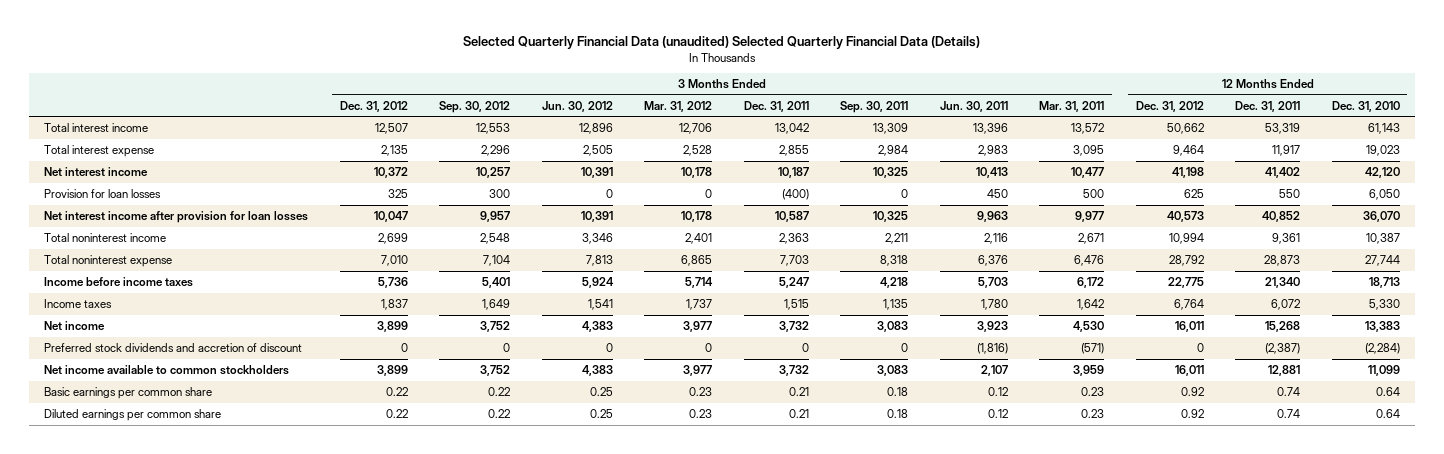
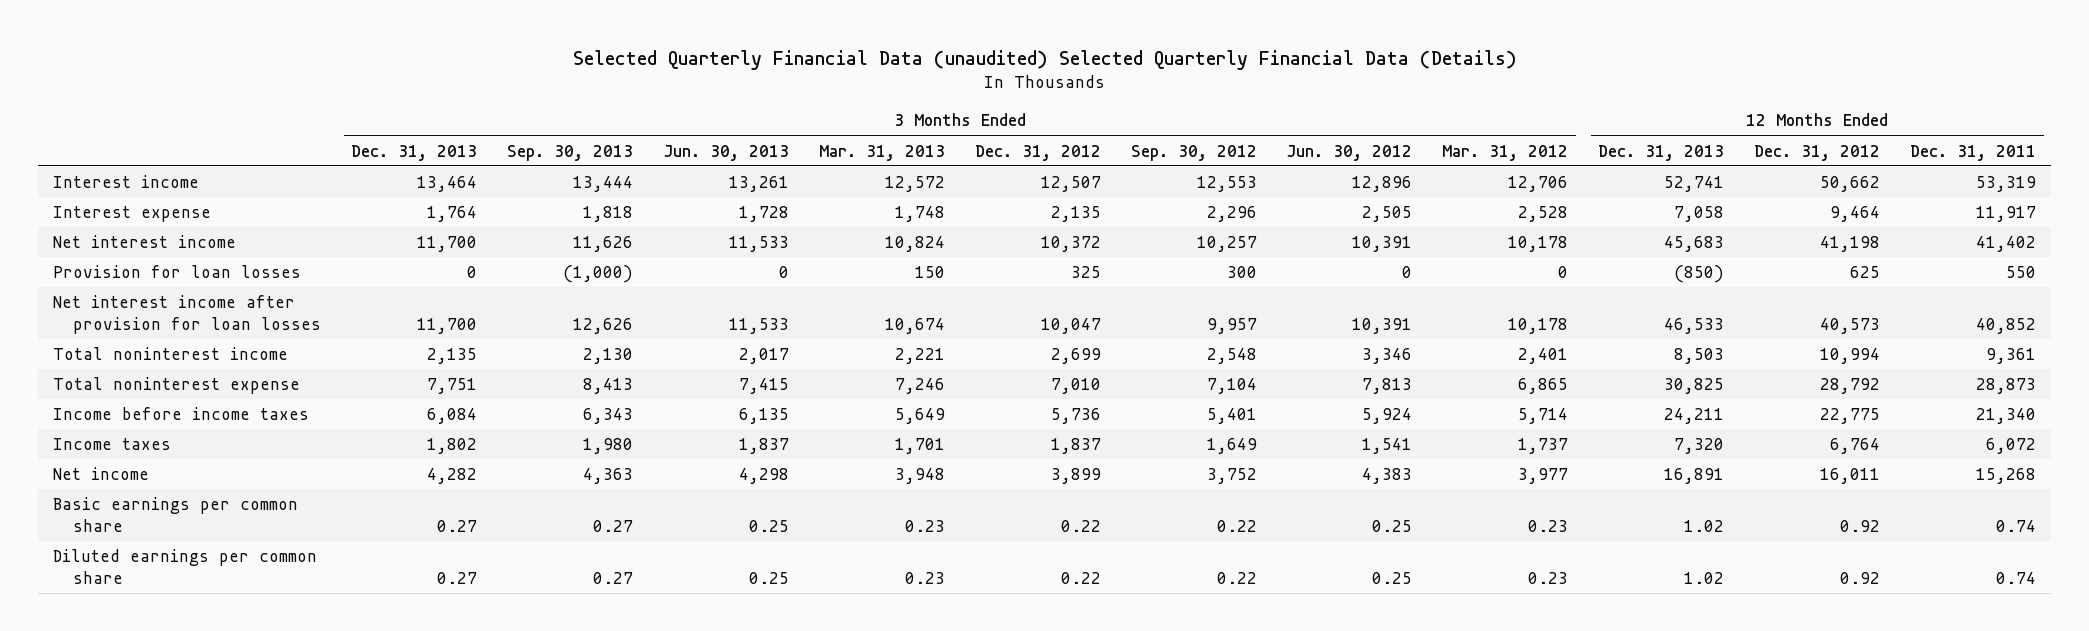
[743,100,809,112] Dec. 31, 2011 -> none
[840,100,909,113] Sep. 30, 2011 -> none
[939,100,1008,112] Jun. 30, 2011 -> none
[1039,100,1105,112] Mar. 31, 2011 -> none
[1331,100,1400,112] Dec. 31, 2010 -> none
none -> [351,144,478,161] Dec. 31, 2013
none -> [506,144,633,161] Sep. 30, 2013
none -> [662,144,789,161] Jun. 30, 2013
none -> [818,144,945,161] Mar. 31, 2013
none -> [1598,144,1725,161] Dec. 31, 2013
[44,122,149,132] Total interest income -> [53,175,200,189] Interest income
[44,144,155,157] Total interest expense -> [53,206,212,223] Interest expense
[44,342,303,352] Preferred stock dividends and accretion of discount -> none
[44,364,290,375] Net income available to common stockholders -> none

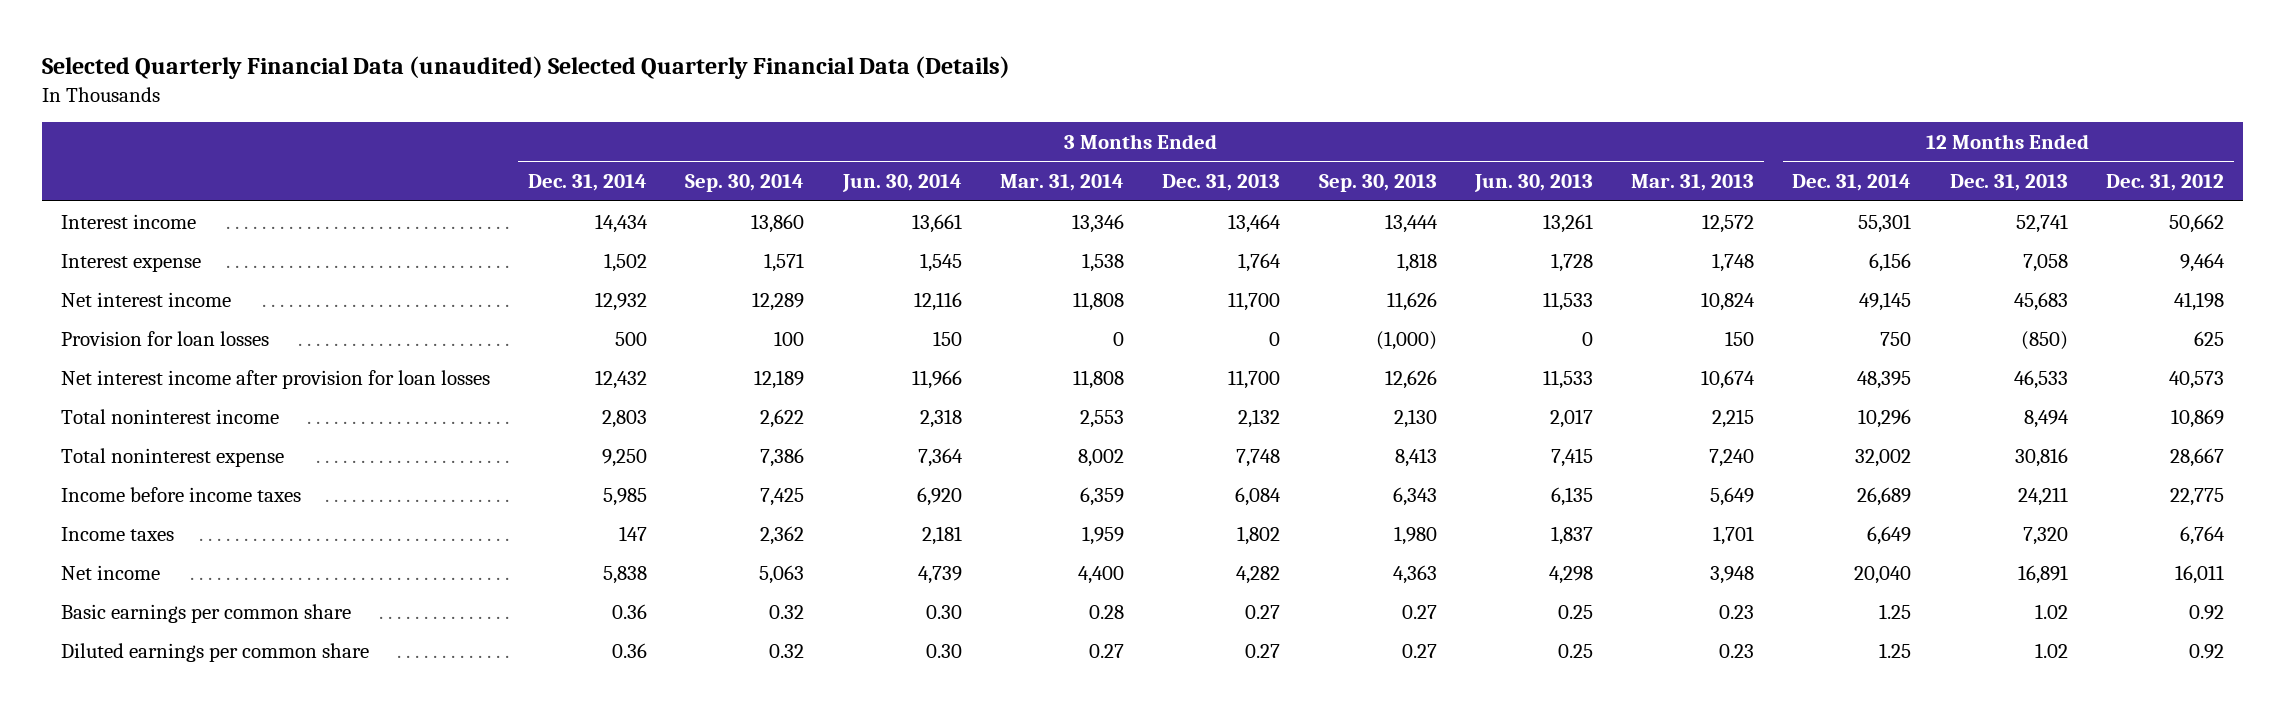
[974,144,1101,161] Dec. 31, 2012 -> none
[1130,144,1257,161] Sep. 30, 2012 -> none
[1286,144,1413,161] Jun. 30, 2012 -> none
[1442,144,1569,161] Mar. 31, 2012 -> none
[1910,144,2037,161] Dec. 31, 2011 -> none
none -> [527,174,647,192] Dec. 31, 2014
none -> [685,174,805,193] Sep. 30, 2014
none -> [841,174,962,193] Jun. 30, 2014
none -> [999,174,1124,192] Mar. 31, 2014
none -> [1792,174,1912,192] Dec. 31, 2014
[427,348,478,365] 2,135 -> [1238,408,1281,428] 2,132
[894,348,945,365] 2,221 -> [1712,408,1755,428] 2,215
[1674,348,1725,365] 8,503 -> [2023,409,2069,428] 8,494
[1820,348,1881,365] 10,994 -> [2171,408,2225,428] 10,869
[427,378,478,395] 7,751 -> [1236,448,1281,467] 7,748
[894,378,945,395] 7,246 -> [1709,448,1755,467] 7,240
[1664,378,1725,395] 30,825 -> [2014,447,2068,467] 30,816
[1820,378,1881,395] 28,792 -> [2170,447,2225,467] 28,667

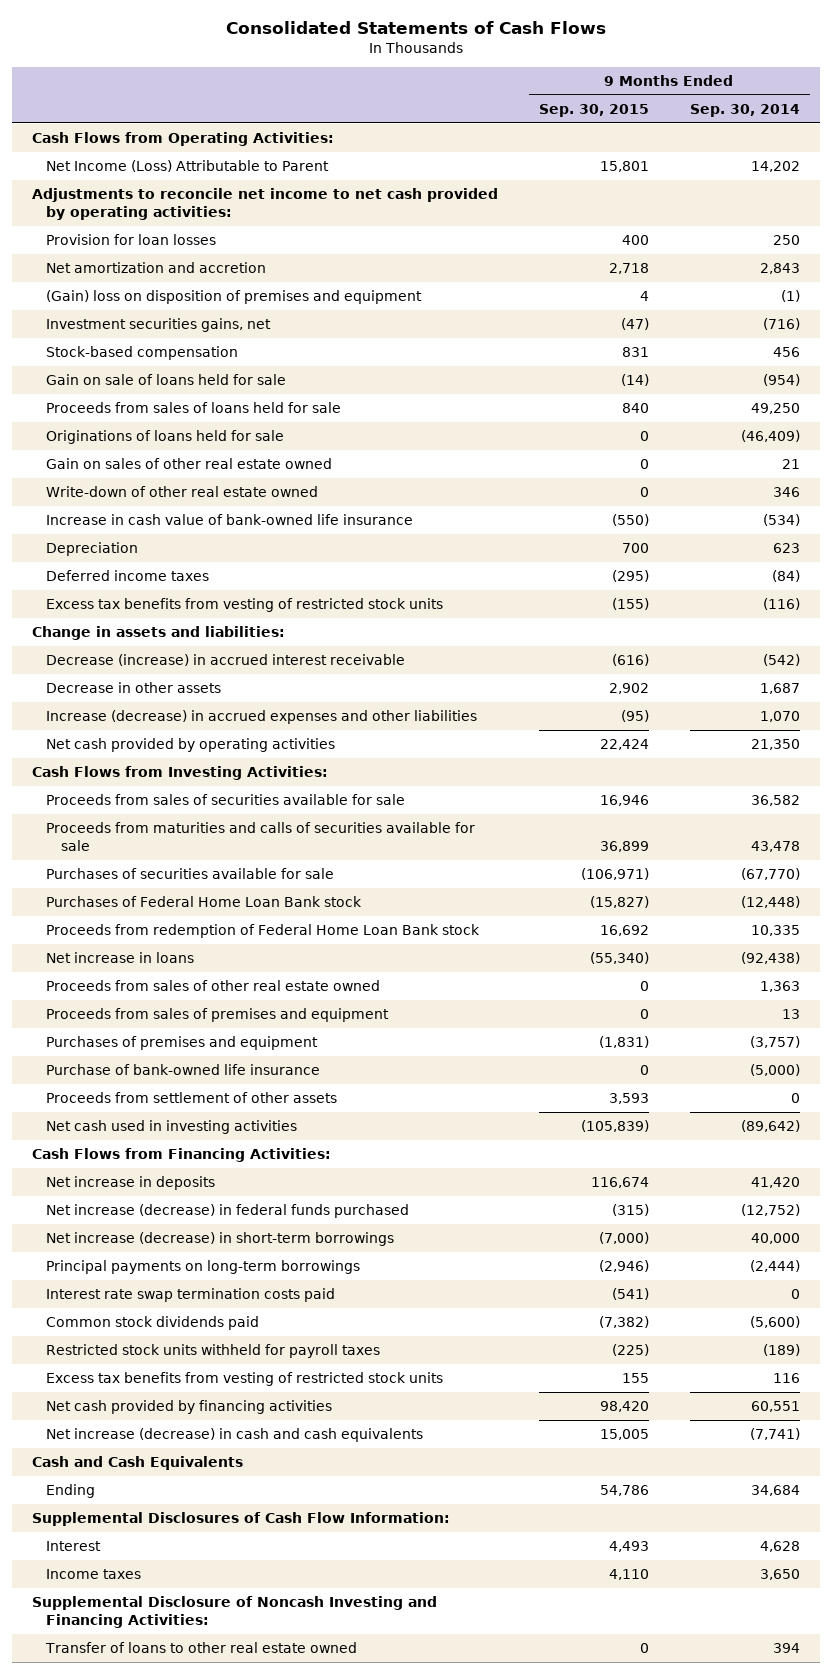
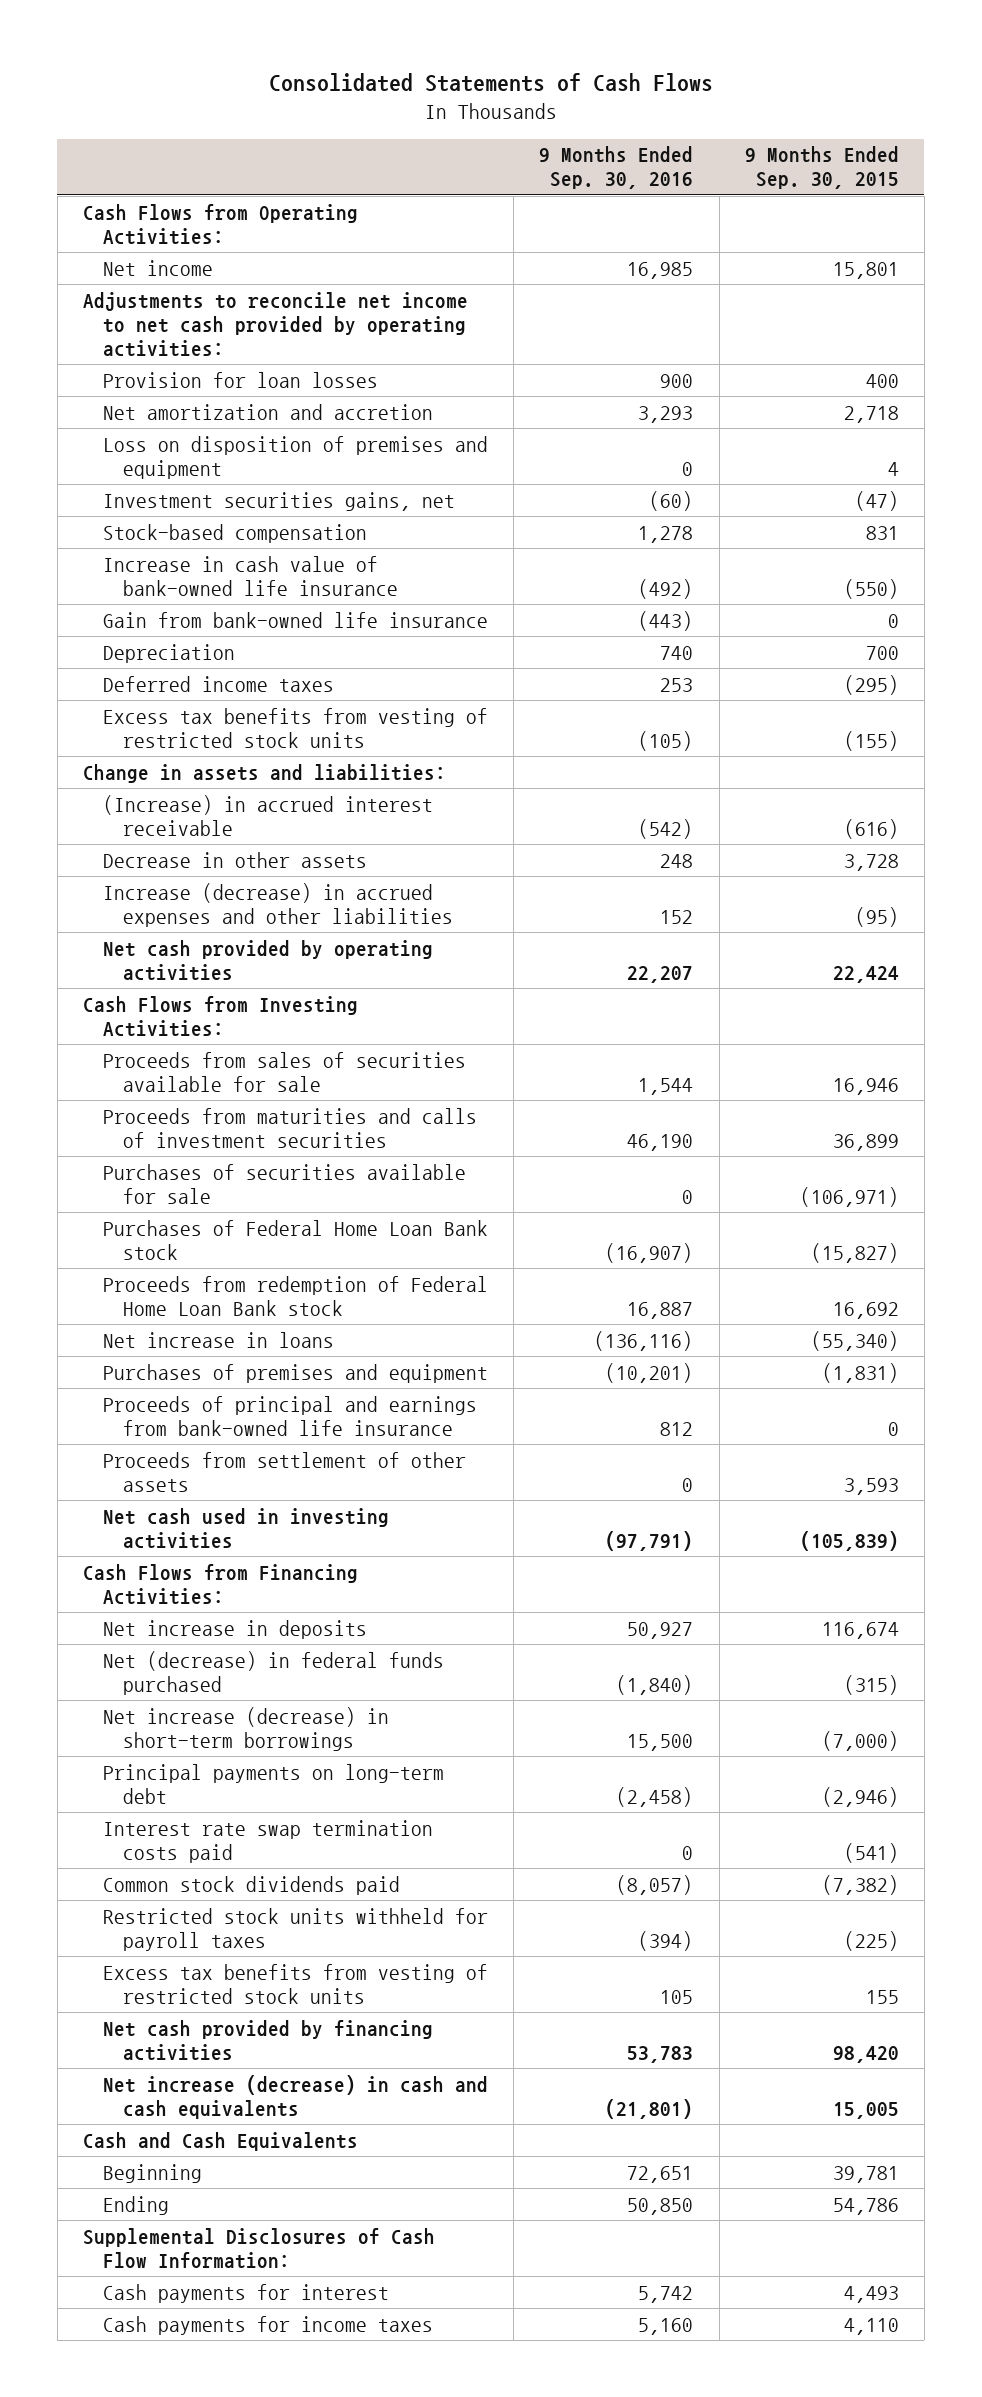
[689,103,800,117] Sep. 30, 2014 -> none
none -> [539,146,694,190] 9 Months Ended Sep. 30, 2016
[46,160,330,173] Net Income (Loss) Attributable to Parent -> [103,259,214,276] Net income
[46,290,423,305] (Gain) loss on disposition of premises and equipment -> [103,435,489,479] Loss on disposition of premises and equipment
[46,374,287,386] Gain on sale of loans held for sale -> none
[46,402,342,414] Proceeds from sales of loans held for sale -> none
[46,430,285,445] Originations of loans held for sale -> none
[46,458,333,470] Gain on sales of other real estate owned -> none
[46,486,319,498] Write-down of other real estate owned -> none
none -> [103,611,489,628] Gain from bank-owned life insurance
[46,654,406,667] Decrease (increase) in accrued interest receivable -> [103,794,434,836] (Increase) in accrued interest receivable
[609,683,650,695] 2,902 -> [843,853,899,871] 3,728
[46,822,476,851] Proceeds from maturities and calls of securities available for sale -> [103,1107,478,1148] Proceeds from maturities and calls of investment securities
[46,980,381,992] Proceeds from sales of other real estate owned -> none
[46,1008,390,1023] Proceeds from sales of premises and equipment -> none
[46,1064,321,1076] Purchase of bank-owned life insurance -> none
none -> [103,1395,478,1436] Proceeds of principal and earnings from bank-owned life insurance
[46,1204,410,1219] Net increase (decrease) in federal funds purchased -> [103,1650,445,1695] Net (decrease) in federal funds purchased
[46,1260,361,1275] Principal payments on long-term borrowings -> [103,1763,445,1804] Principal payments on long-term debt
none -> [103,2163,203,2183] Beginning
[32,1596,438,1628] Supplemental Disclosure of Noncash Investing and Financing Activities: -> none
[45,1642,358,1654] Transfer of loans to other real estate owned -> none
[46,1541,102,1552] Interest -> [103,2283,390,2303] Cash payments for interest
[46,1569,142,1580] Income taxes -> [103,2315,434,2335] Cash payments for income taxes

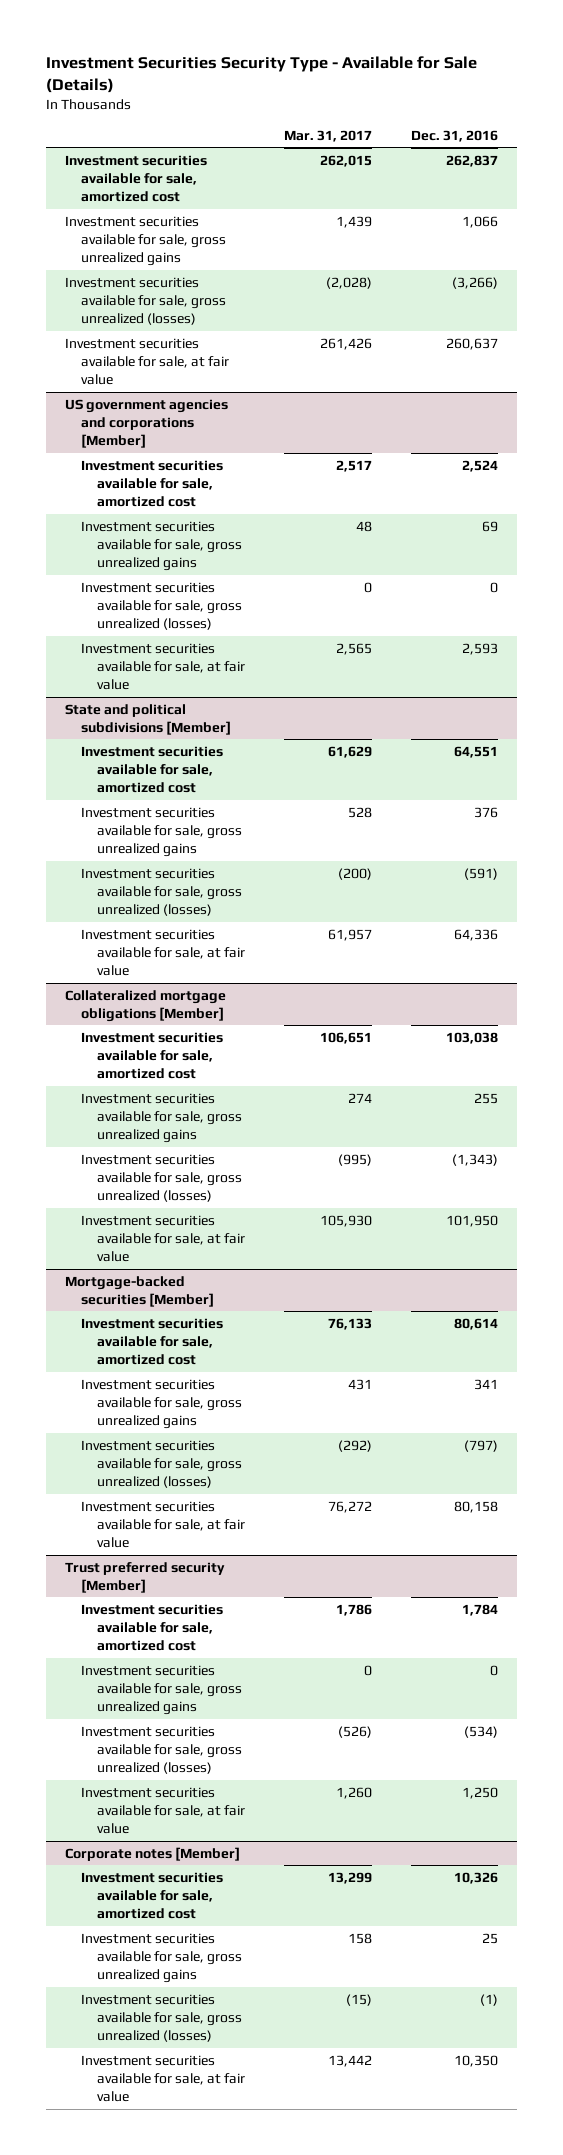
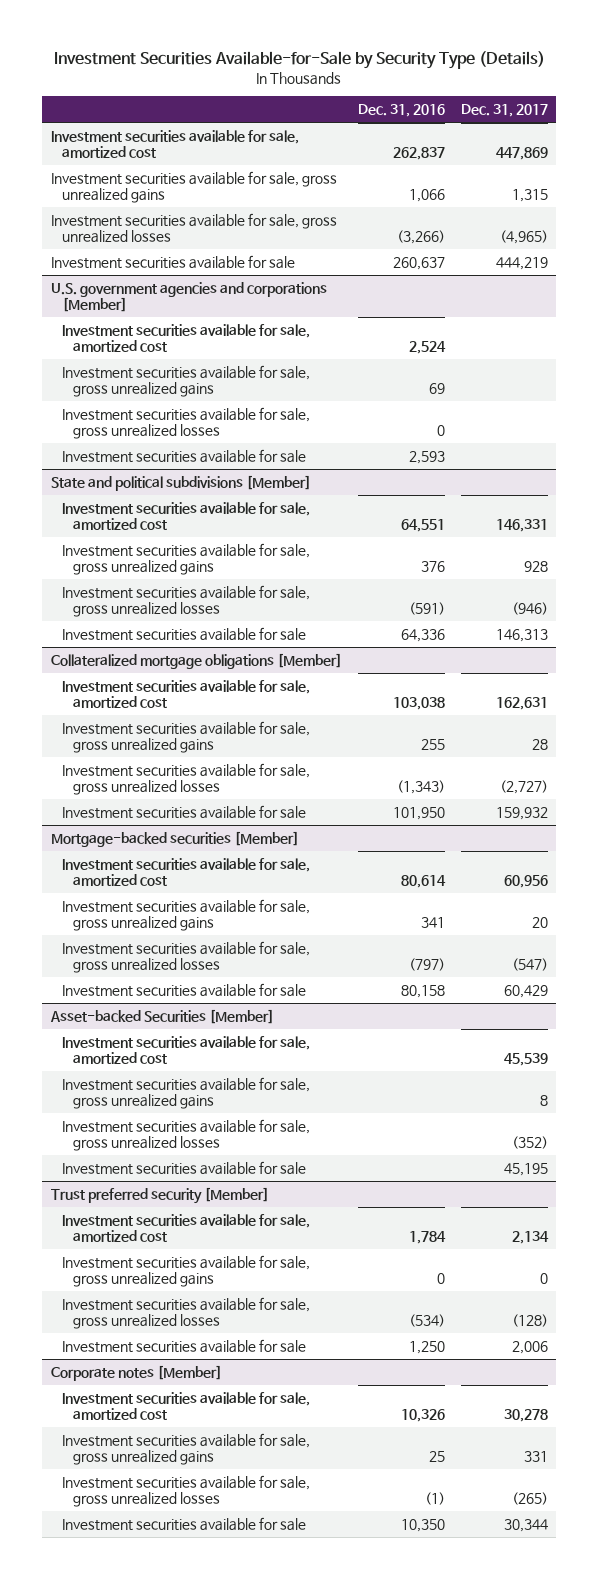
[46,56,478,94] Investment Securities Security Type - Available for Sale (Details) -> [54,50,546,69] Investment Securities Available-for-Sale by Security Type (Details)
[283,130,372,143] Mar. 31, 2017 -> none
none -> [461,104,549,118] Dec. 31, 2017
[65,276,227,326] Investment securities available for sale, gross unrealized (losses) -> [50,212,337,244] Investment securities available for sale, gross unrealized losses
[65,337,230,386] Investment securities available for sale, at fair value -> [50,254,295,269] Investment securities available for sale
[65,398,229,449] US government agencies and corporations [Member] -> [50,281,327,313] U.S. government agencies and corporations [Member]
[81,581,243,631] Investment securities available for sale, gross unrealized (losses) -> [61,406,310,440] Investment securities available for sale, gross unrealized losses
[81,642,246,691] Investment securities available for sale, at fair value -> [61,448,306,463] Investment securities available for sale
[81,867,243,917] Investment securities available for sale, gross unrealized (losses) -> [61,584,310,618] Investment securities available for sale, gross unrealized losses
[81,928,246,977] Investment securities available for sale, at fair value -> [61,626,306,641] Investment securities available for sale
[81,1153,243,1203] Investment securities available for sale, gross unrealized (losses) -> [61,762,310,796] Investment securities available for sale, gross unrealized losses
[81,1214,246,1263] Investment securities available for sale, at fair value -> [61,804,306,819] Investment securities available for sale
[81,1439,243,1489] Investment securities available for sale, gross unrealized (losses) -> [61,940,310,974] Investment securities available for sale, gross unrealized losses
[81,1500,246,1549] Investment securities available for sale, at fair value -> [61,982,306,997] Investment securities available for sale
none -> [49,1008,274,1024] Asset-backed Securities [Member]
none -> [61,1035,310,1065] Investment securities available for sale, amortized cost
none -> [61,1076,310,1110] Investment securities available for sale, gross unrealized gains
none -> [61,1118,310,1152] Investment securities available for sale, gross unrealized losses
none -> [61,1160,306,1175] Investment securities available for sale
[81,1725,243,1775] Investment securities available for sale, gross unrealized (losses) -> [61,1296,310,1330] Investment securities available for sale, gross unrealized losses
[81,1786,246,1835] Investment securities available for sale, at fair value -> [61,1338,306,1353] Investment securities available for sale
[81,1993,243,2043] Investment securities available for sale, gross unrealized (losses) -> [61,1474,310,1508] Investment securities available for sale, gross unrealized losses
[81,2054,246,2103] Investment securities available for sale, at fair value -> [61,1516,306,1531] Investment securities available for sale

